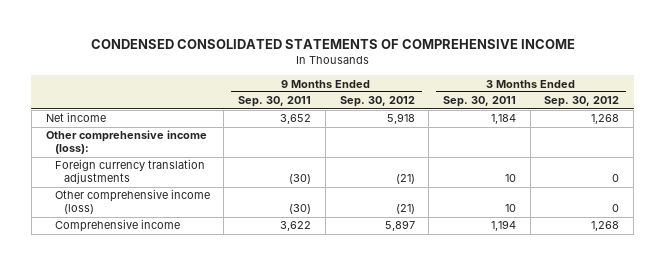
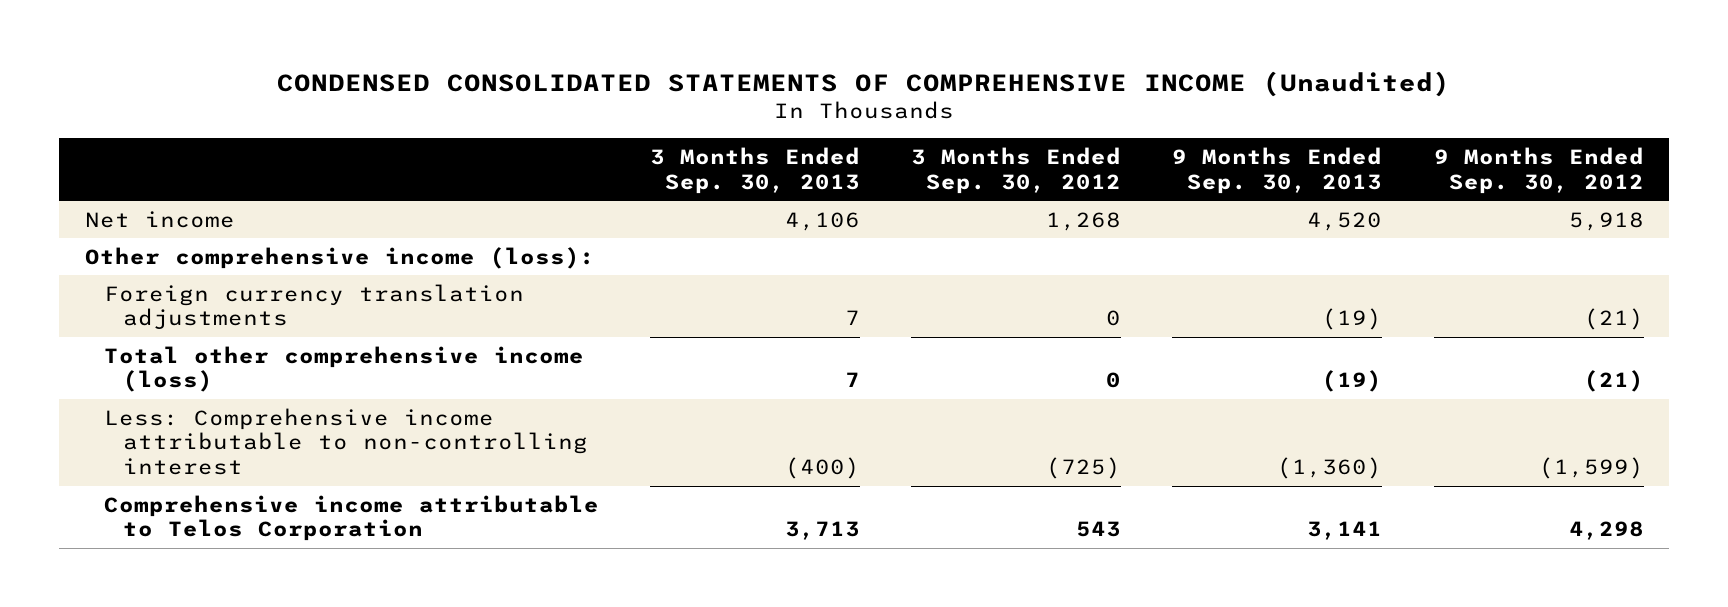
[90,38,575,49] CONDENSED CONSOLIDATED STATEMENTS OF COMPREHENSIVE INCOME -> [277,70,1451,97] CONDENSED CONSOLIDATED STATEMENTS OF COMPREHENSIVE INCOME (Unaudited)
[238,96,312,108] Sep. 30, 2011 -> none
[442,96,516,108] Sep. 30, 2011 -> none
none -> [649,147,860,194] 3 Months Ended Sep. 30, 2013
none -> [1172,147,1383,194] 9 Months Ended Sep. 30, 2013
[54,219,180,233] Comprehensive income -> none
[54,189,210,215] Other comprehensive income (loss) -> [103,345,584,393] Total other comprehensive income (loss)
none -> [103,407,589,476] Less: Comprehensive income attributable to non-controlling interest
none -> [103,494,599,542] Comprehensive income attributable to Telos Corporation

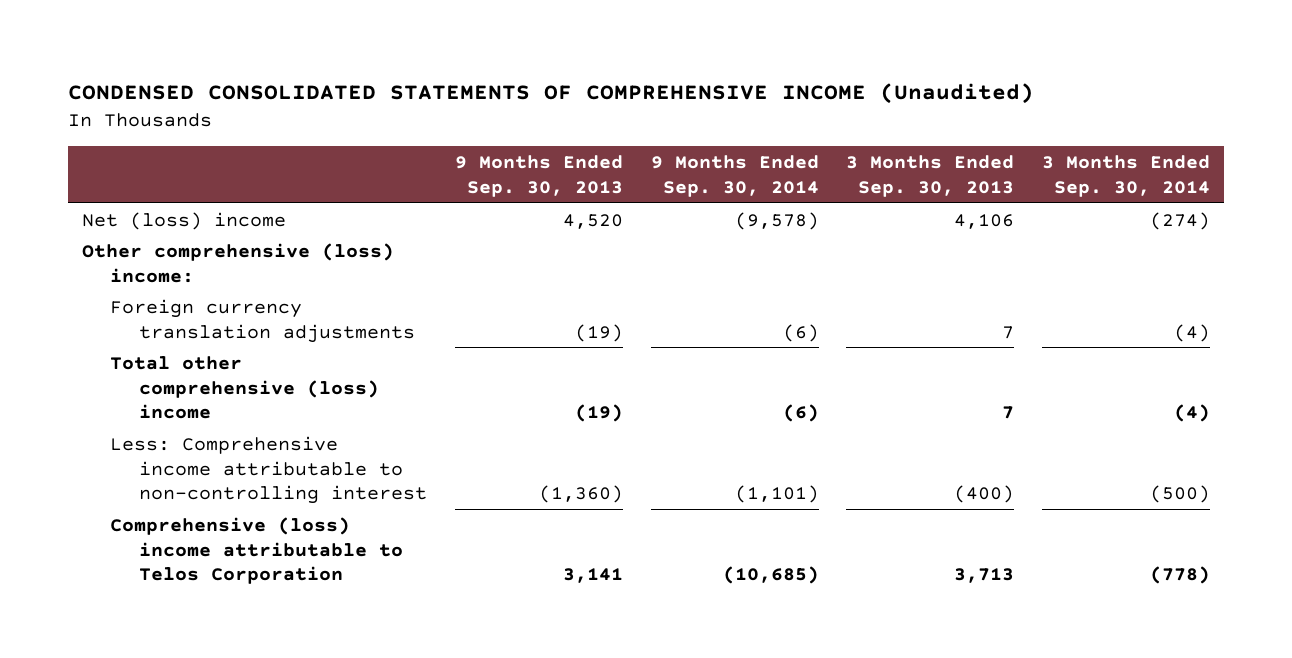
[911,147,1122,194] 3 Months Ended Sep. 30, 2012 -> none
[1433,147,1644,194] 9 Months Ended Sep. 30, 2012 -> none
none -> [650,155,819,197] 9 Months Ended Sep. 30, 2014
none -> [1042,155,1211,197] 3 Months Ended Sep. 30, 2014
[84,210,235,228] Net income -> [81,211,286,230] Net (loss) income
[84,246,595,269] Other comprehensive income (loss): -> [81,242,394,283] Other comprehensive (loss) income:
[103,345,584,393] Total other comprehensive income (loss) -> [110,355,379,420] Total other comprehensive (loss) income
[103,494,599,542] Comprehensive income attributable to Telos Corporation -> [110,516,403,585] Comprehensive (loss) income attributable to Telos Corporation

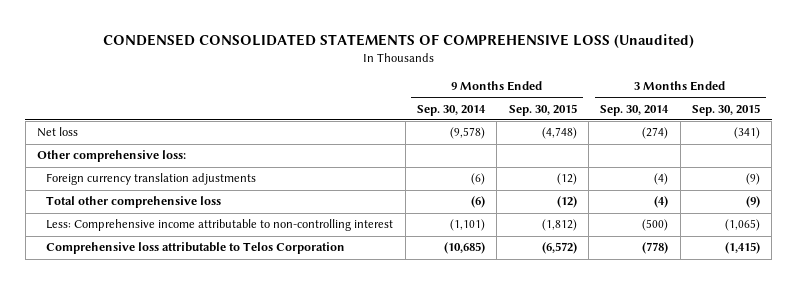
[67,83,1034,105] CONDENSED CONSOLIDATED STATEMENTS OF COMPREHENSIVE INCOME (Unaudited) -> [102,33,694,48] CONDENSED CONSOLIDATED STATEMENTS OF COMPREHENSIVE LOSS (Unaudited)
[454,155,623,197] 9 Months Ended Sep. 30, 2013 -> none
[846,155,1015,197] 3 Months Ended Sep. 30, 2013 -> none
none -> [508,103,577,116] Sep. 30, 2015
none -> [692,103,761,116] Sep. 30, 2015
[81,211,286,230] Net (loss) income -> [36,127,78,138] Net loss
[81,242,394,283] Other comprehensive (loss) income: -> [36,150,186,163] Other comprehensive loss:
[110,355,379,420] Total other comprehensive (loss) income -> [46,196,222,209] Total other comprehensive loss
[110,516,403,585] Comprehensive (loss) income attributable to Telos Corporation -> [46,242,346,255] Comprehensive loss attributable to Telos Corporation

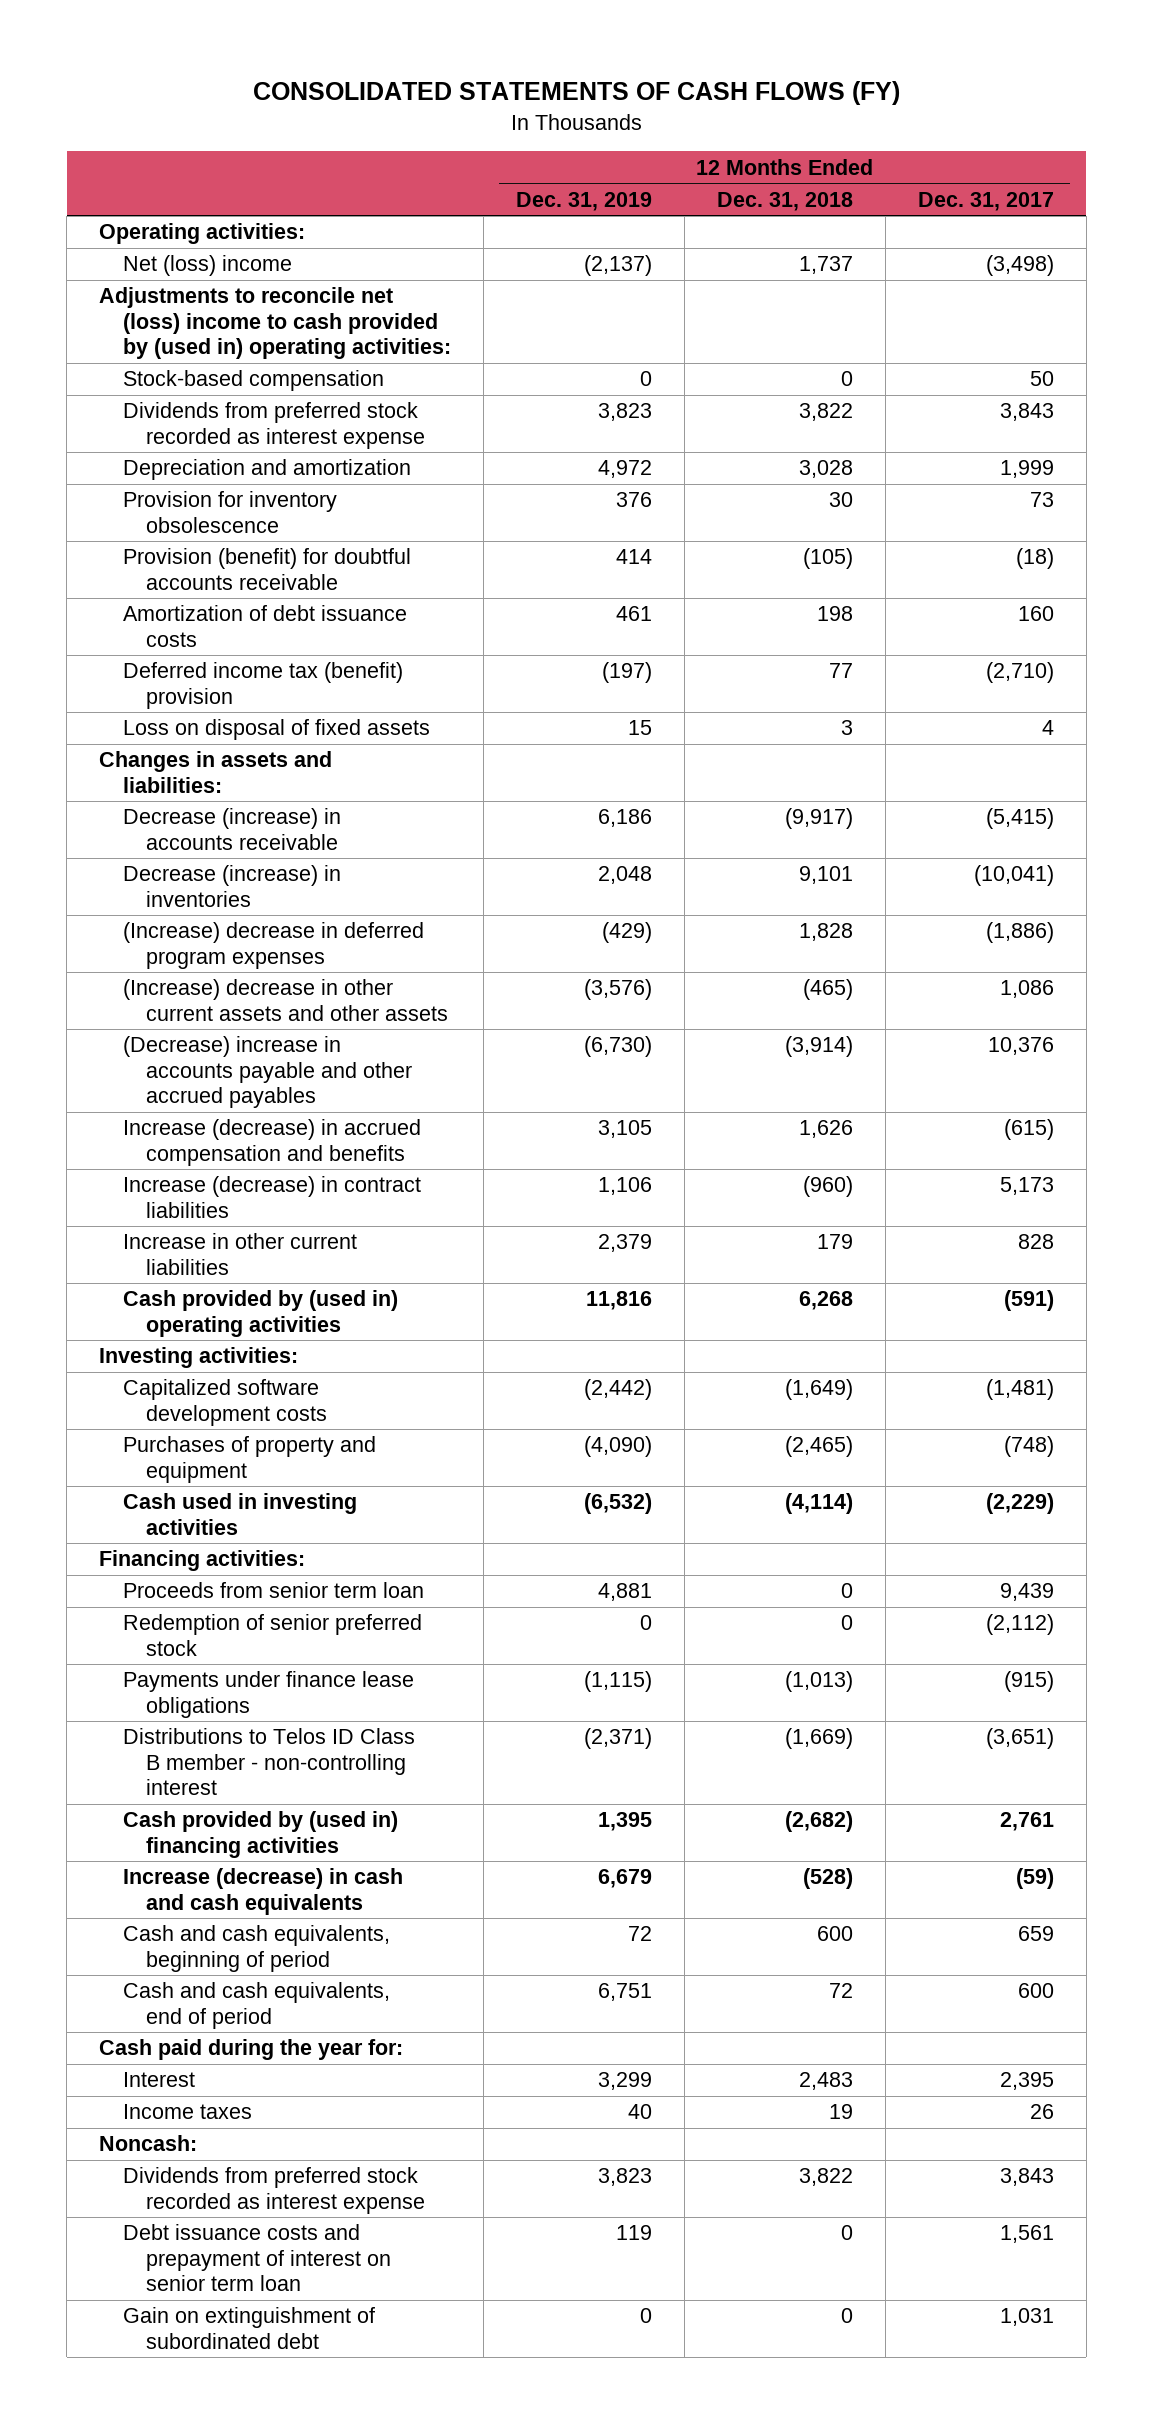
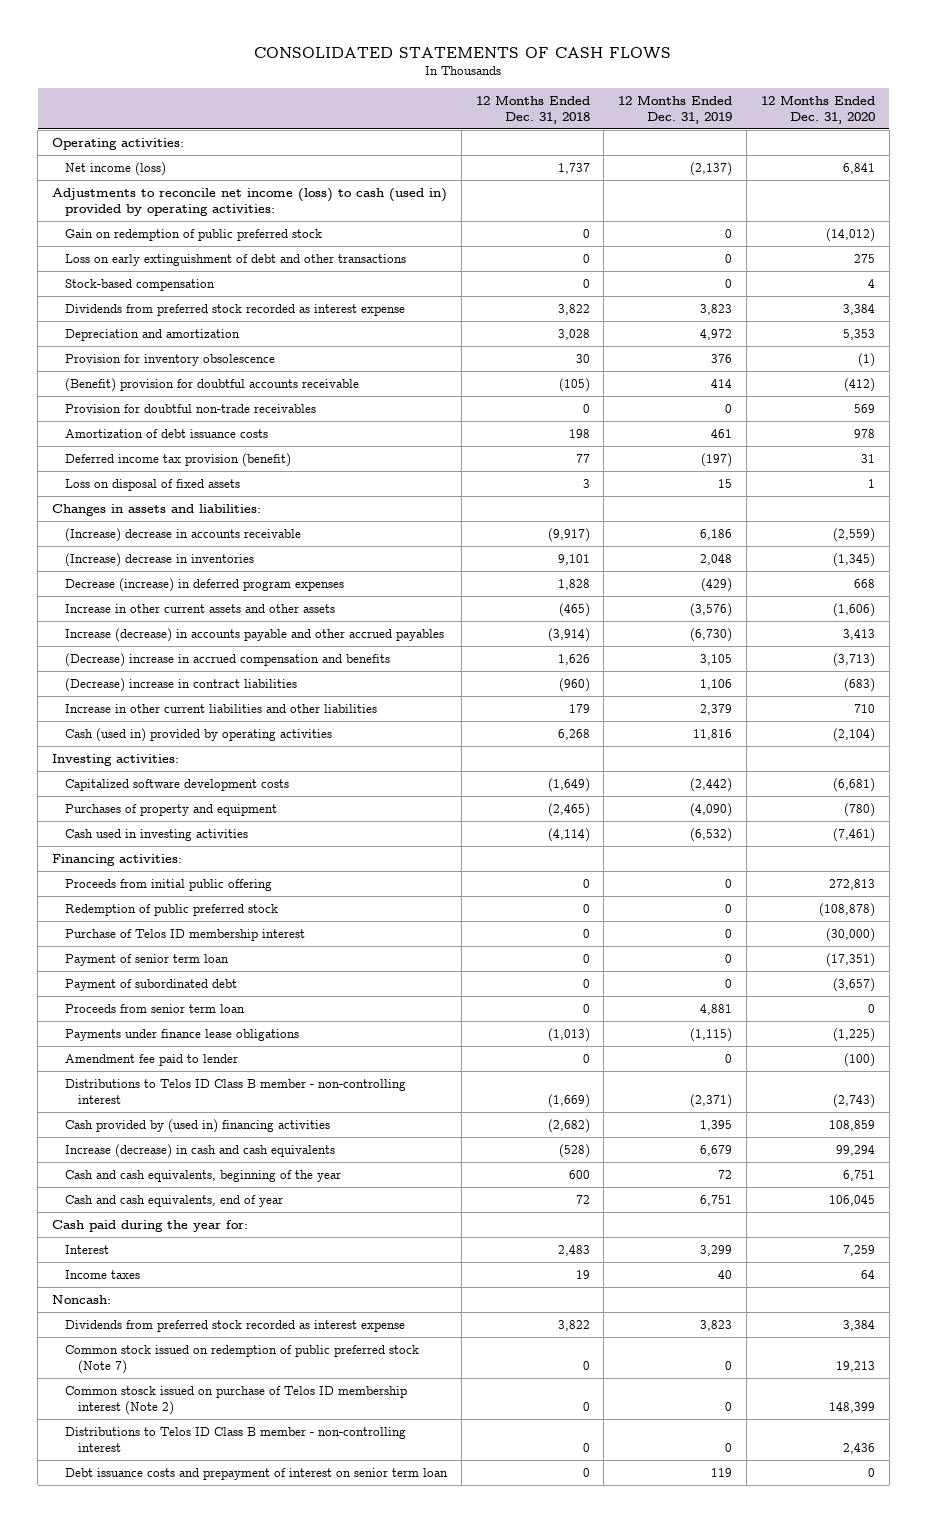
[252,81,900,106] CONSOLIDATED STATEMENTS OF CASH FLOWS (FY) -> [254,46,672,59] CONSOLIDATED STATEMENTS OF CASH FLOWS
[917,191,1054,211] Dec. 31, 2017 -> none
none -> [760,94,875,125] 12 Months Ended Dec. 31, 2020
[122,255,292,277] Net (loss) income -> [64,161,166,176] Net income (loss)
[99,287,451,360] Adjustments to reconcile net (loss) income to cash provided by (used in) operating activities: -> [51,187,447,217] Adjustments to reconcile net income (loss) to cash (used in) provided by operating activities:
none -> [64,228,322,241] Gain on redemption of public preferred stock
none -> [64,253,406,266] Loss on early extinguishment of debt and other transactions
[122,548,411,590] Provision (benefit) for doubtful accounts receivable -> [64,377,359,392] (Benefit) provision for doubtful accounts receivable
none -> [64,403,316,413] Provision for doubtful non-trade receivables
[122,662,403,709] Deferred income tax (benefit) provision -> [64,452,291,467] Deferred income tax provision (benefit)
[122,808,341,850] Decrease (increase) in accounts receivable -> [64,527,301,542] (Increase) decrease in accounts receivable
[122,865,341,907] Decrease (increase) in inventories -> [64,552,254,567] (Increase) decrease in inventories
[122,922,424,969] (Increase) decrease in deferred program expenses -> [64,577,344,592] Decrease (increase) in deferred program expenses
[122,979,448,1021] (Increase) decrease in other current assets and other assets -> [64,603,335,613] Increase in other current assets and other assets
[122,1036,412,1109] (Decrease) increase in accounts payable and other accrued payables -> [64,627,444,642] Increase (decrease) in accounts payable and other accrued payables
[122,1119,421,1166] Increase (decrease) in accrued compensation and benefits -> [64,652,390,667] (Decrease) increase in accrued compensation and benefits
[122,1176,421,1218] Increase (decrease) in contract liabilities -> [64,677,297,692] (Decrease) increase in contract liabilities
[122,1233,357,1275] Increase in other current liabilities -> [64,703,377,713] Increase in other current liabilities and other liabilities
[122,1290,398,1337] Cash provided by (used in) operating activities -> [64,727,332,742] Cash (used in) provided by operating activities
none -> [64,878,272,891] Proceeds from initial public offering
none -> [64,903,278,916] Redemption of public preferred stock
none -> [64,928,305,941] Purchase of Telos ID membership interest
none -> [64,953,229,966] Payment of senior term loan
none -> [64,978,237,991] Payment of subordinated debt
[122,1614,422,1656] Redemption of senior preferred stock -> none
none -> [64,1053,238,1066] Amendment fee paid to lender
[122,1925,390,1972] Cash and cash equivalents, beginning of period -> [64,1169,341,1182] Cash and cash equivalents, beginning of the year
[122,1982,390,2029] Cash and cash equivalents, end of period -> [64,1194,283,1207] Cash and cash equivalents, end of year
none -> [64,1344,419,1375] Common stock issued on redemption of public preferred stock (Note 7)
none -> [64,1385,407,1416] Common stosck issued on purchase of Telos ID membership interest (Note 2)
none -> [64,1426,406,1453] Distributions to Telos ID Class B member - non-controlling interest
[122,2307,375,2349] Gain on extinguishment of subordinated debt -> none

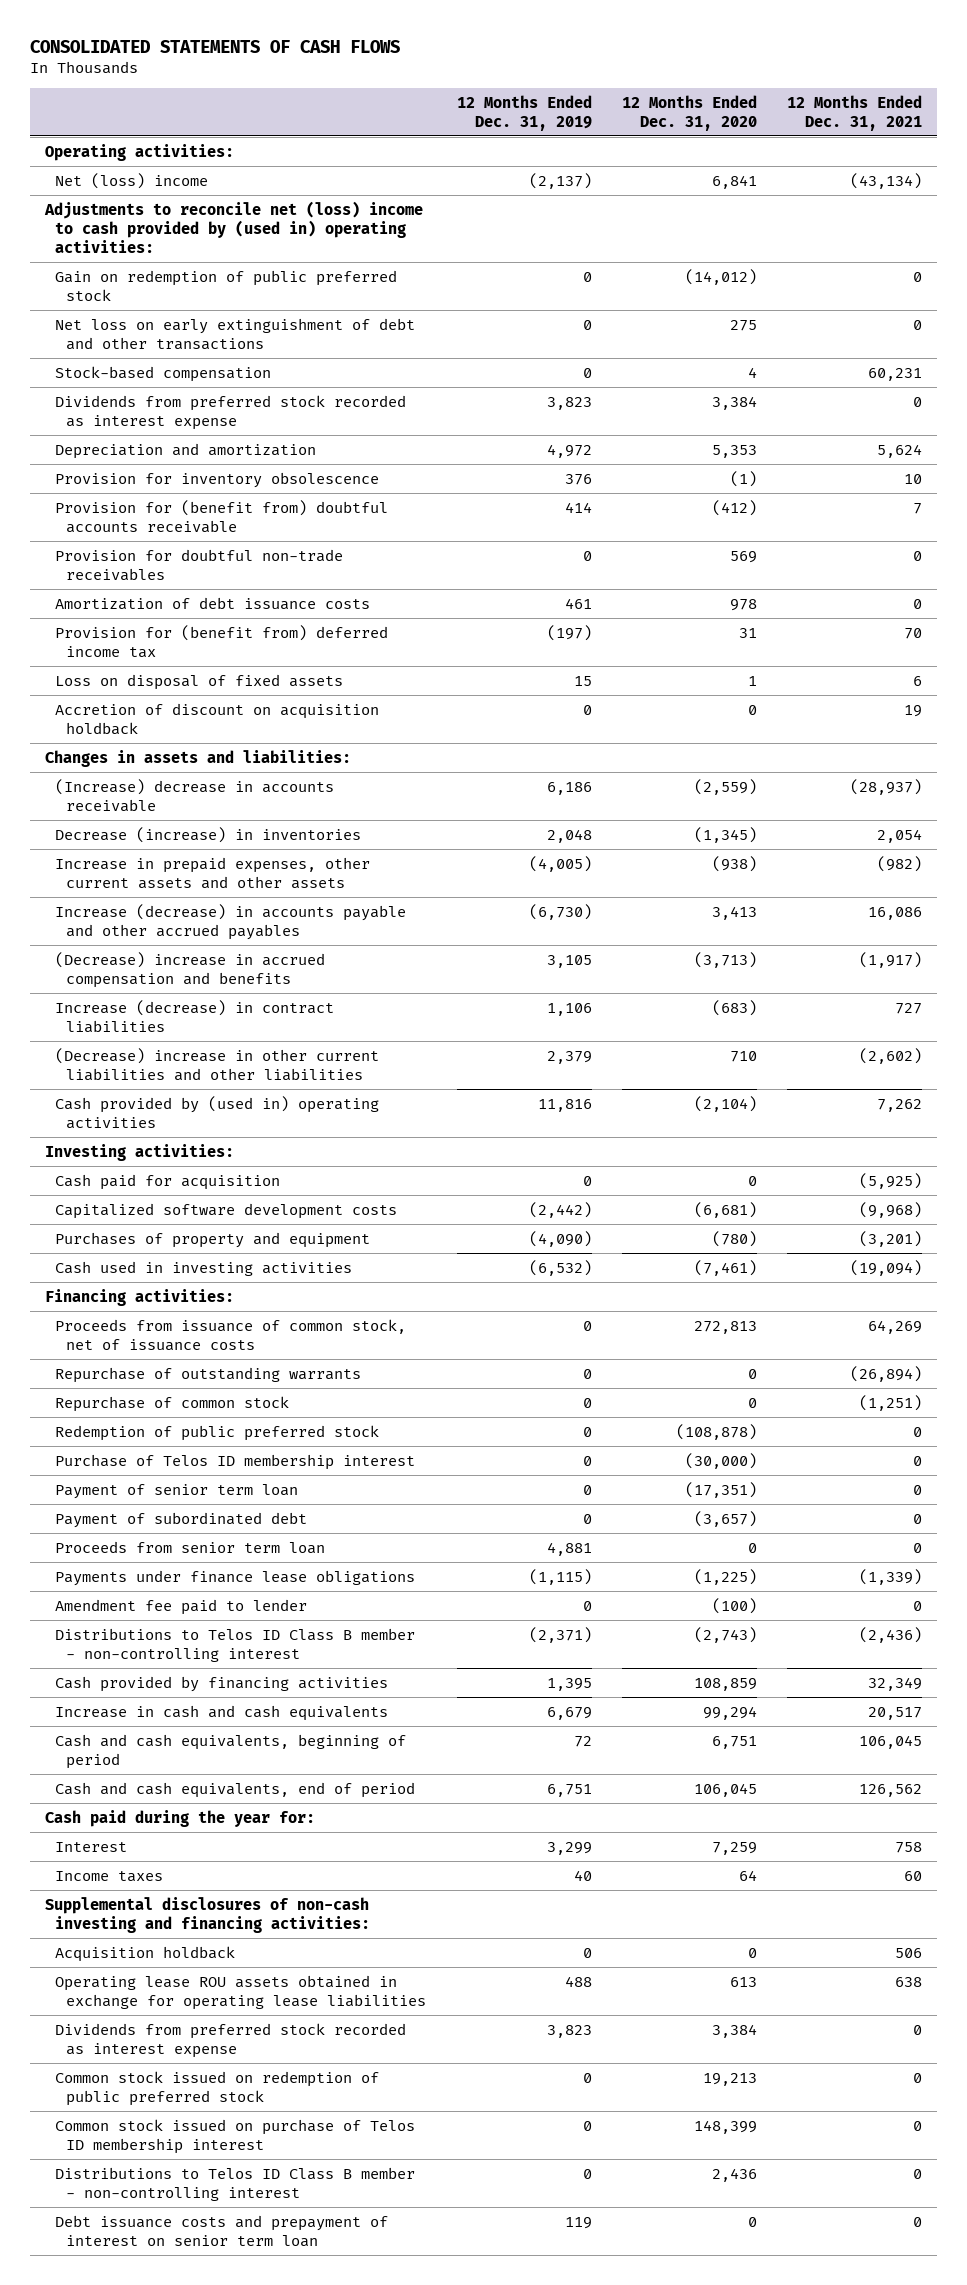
[475,94,590,125] 12 Months Ended Dec. 31, 2018 -> none
none -> [786,94,922,131] 12 Months Ended Dec. 31, 2021
[64,161,166,176] Net income (loss) -> [55,172,209,189] Net (loss) income
[51,187,447,217] Adjustments to reconcile net income (loss) to cash (used in) provided by operating activities: -> [43,200,423,253] Adjustments to reconcile net (loss) income to cash provided by (used in) operating activities:
[64,253,406,266] Loss on early extinguishment of debt and other transactions -> [55,317,416,350] Net loss on early extinguishment of debt and other transactions
[64,377,359,392] (Benefit) provision for doubtful accounts receivable -> [55,499,389,533] Provision for (benefit from) doubtful accounts receivable
[64,452,291,467] Deferred income tax provision (benefit) -> [55,624,389,658] Provision for (benefit from) deferred income tax
none -> [55,702,380,735] Accretion of discount on acquisition holdback
[64,577,344,592] Decrease (increase) in deferred program expenses -> none
[64,552,254,567] (Increase) decrease in inventories -> [55,826,362,843] Decrease (increase) in inventories
[64,603,335,613] Increase in other current assets and other assets -> [55,856,371,889] Increase in prepaid expenses, other current assets and other assets
[690,602,733,617] (3,576) -> [528,855,592,872] (4,005)
[832,602,875,617] (1,606) -> [711,855,757,872] (938)
[64,677,297,692] (Decrease) increase in contract liabilities -> [55,999,335,1033] Increase (decrease) in contract liabilities
[64,703,377,713] Increase in other current liabilities and other liabilities -> [55,1047,380,1081] (Decrease) increase in other current liabilities and other liabilities
[64,727,332,742] Cash (used in) provided by operating activities -> [55,1095,380,1129] Cash provided by (used in) operating activities
none -> [55,1173,281,1190] Cash paid for acquisition
[64,878,272,891] Proceeds from initial public offering -> [55,1318,407,1351] Proceeds from issuance of common stock, net of issuance costs
none -> [55,1366,362,1383] Repurchase of outstanding warrants
none -> [55,1395,290,1412] Repurchase of common stock
[64,1118,330,1133] Cash provided by (used in) financing activities -> [55,1675,389,1692] Cash provided by financing activities
[64,1143,335,1158] Increase (decrease) in cash and cash equivalents -> [55,1704,389,1721] Increase in cash and cash equivalents
[64,1169,341,1182] Cash and cash equivalents, beginning of the year -> [55,1733,407,1769] Cash and cash equivalents, beginning of period
[64,1194,283,1207] Cash and cash equivalents, end of year -> [55,1781,416,1798] Cash and cash equivalents, end of period
[51,1294,111,1304] Noncash: -> [44,1896,371,1933] Supplemental disclosures of non-cash investing and financing activities:
none -> [55,1945,236,1962] Acquisition holdback
none -> [55,1974,427,2010] Operating lease ROU assets obtained in exchange for operating lease liabilities
[64,1344,419,1375] Common stock issued on redemption of public preferred stock (Note 7) -> [55,2070,380,2106] Common stock issued on redemption of public preferred stock
[64,1385,407,1416] Common stosck issued on purchase of Telos ID membership interest (Note 2) -> [55,2118,416,2154] Common stock issued on purchase of Telos ID membership interest

